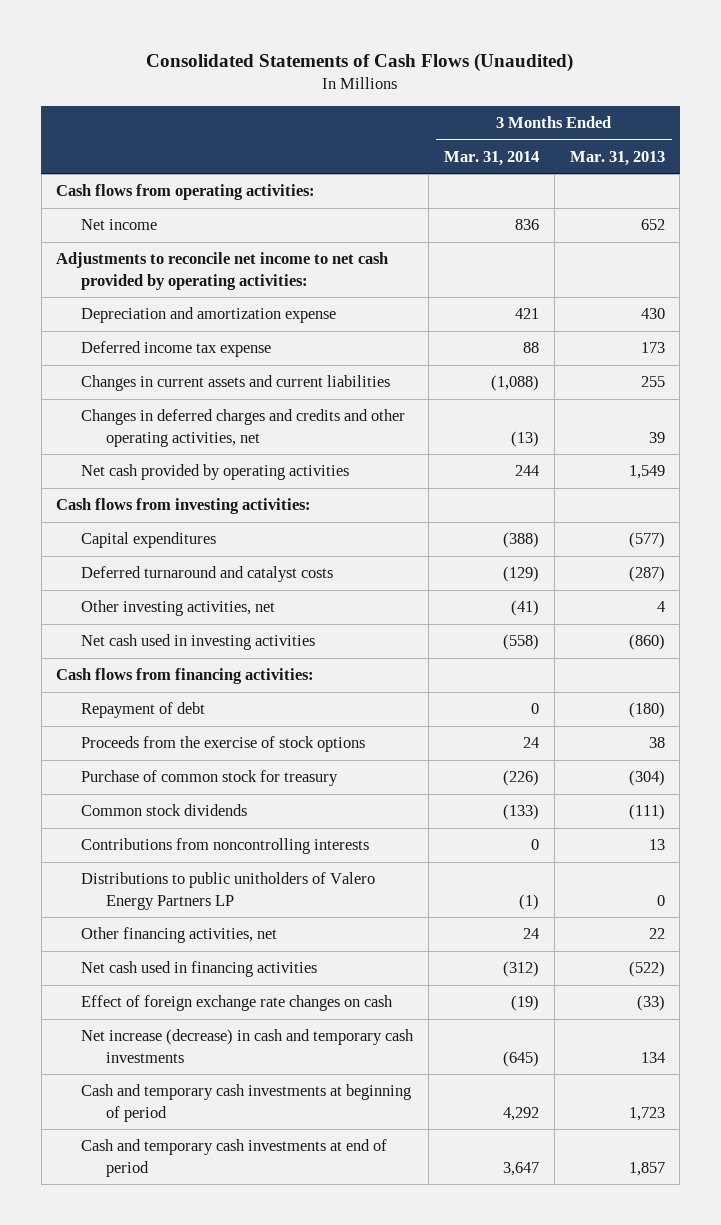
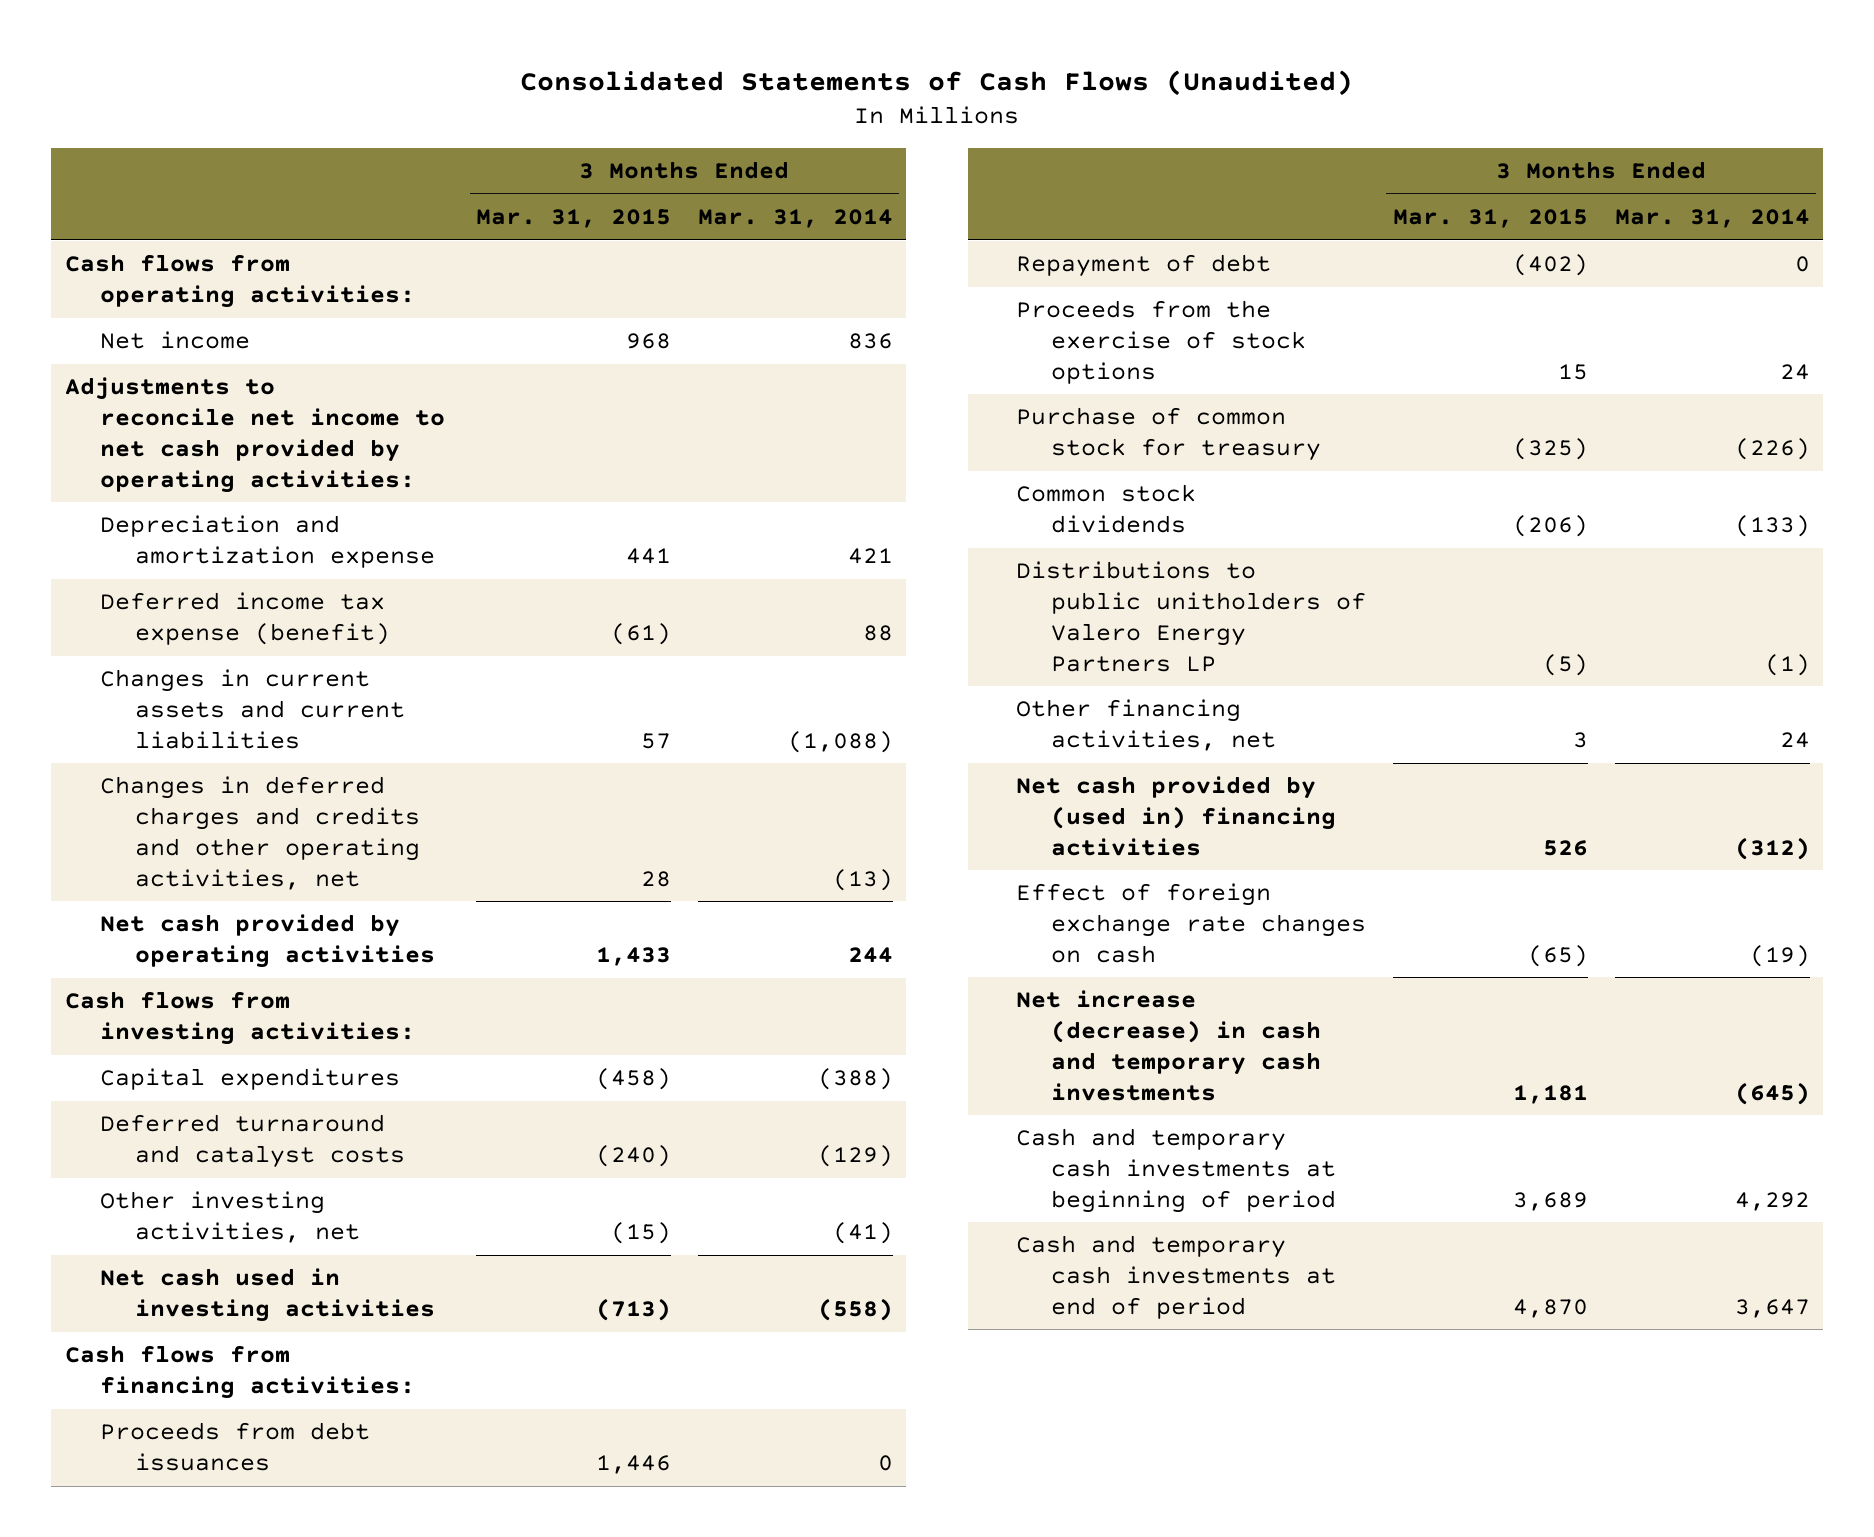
[569,150,665,166] Mar. 31, 2013 -> none
none -> [476,209,672,229] Mar. 31, 2015
[81,341,272,358] Deferred income tax expense -> [99,592,390,646] Deferred income tax expense (benefit)
none -> [99,1422,370,1472] Proceeds from debt issuances
[81,838,370,855] Contributions from noncontrolling interests -> none
[81,961,318,978] Net cash used in financing activities -> [1016,776,1337,856] Net cash provided by (used in) financing activities

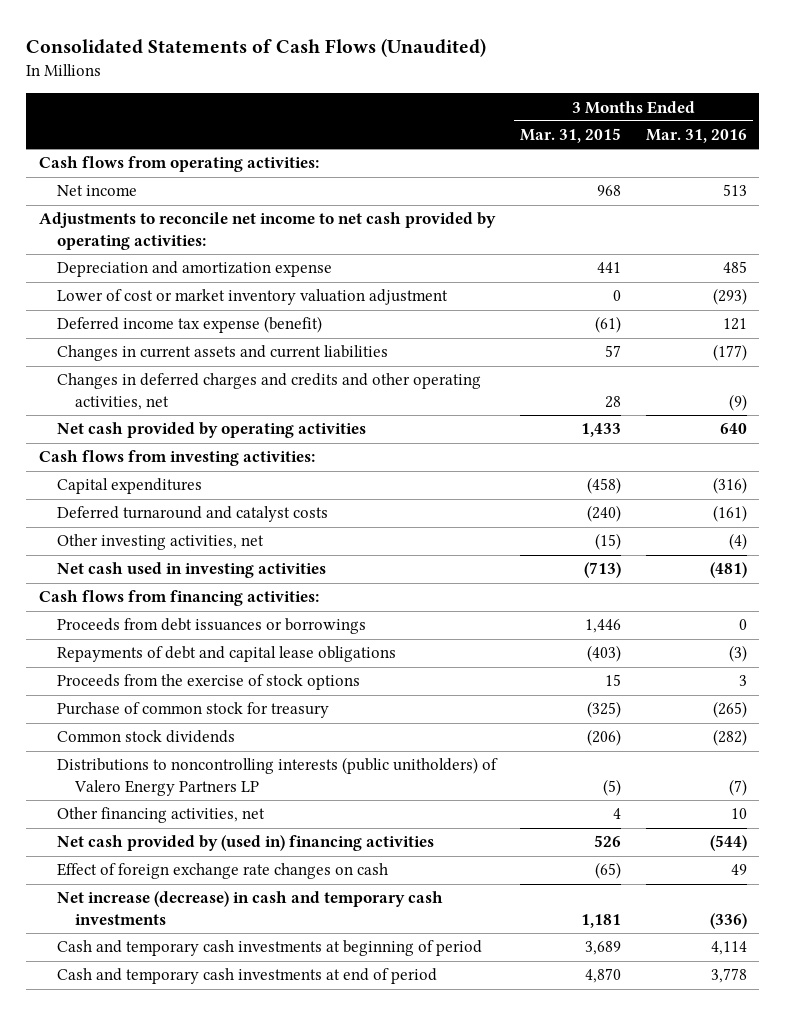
[697,209,893,229] Mar. 31, 2014 -> none
none -> [645,129,747,144] Mar. 31, 2016
none -> [56,289,448,306] Lower of cost or market inventory valuation adjustment
[1016,254,1272,278] Repayment of debt -> none
[99,1422,370,1472] Proceeds from debt issuances -> [56,618,366,635] Proceeds from debt issuances or borrowings
none -> [56,646,396,663] Repayments of debt and capital lease obligations
[1016,561,1367,672] Distributions to public unitholders of Valero Energy Partners LP -> [56,757,498,796] Distributions to noncontrolling interests (public unitholders) of Valero Energy Partners LP
[1572,732,1588,749] 3 -> [613,808,622,820] 4

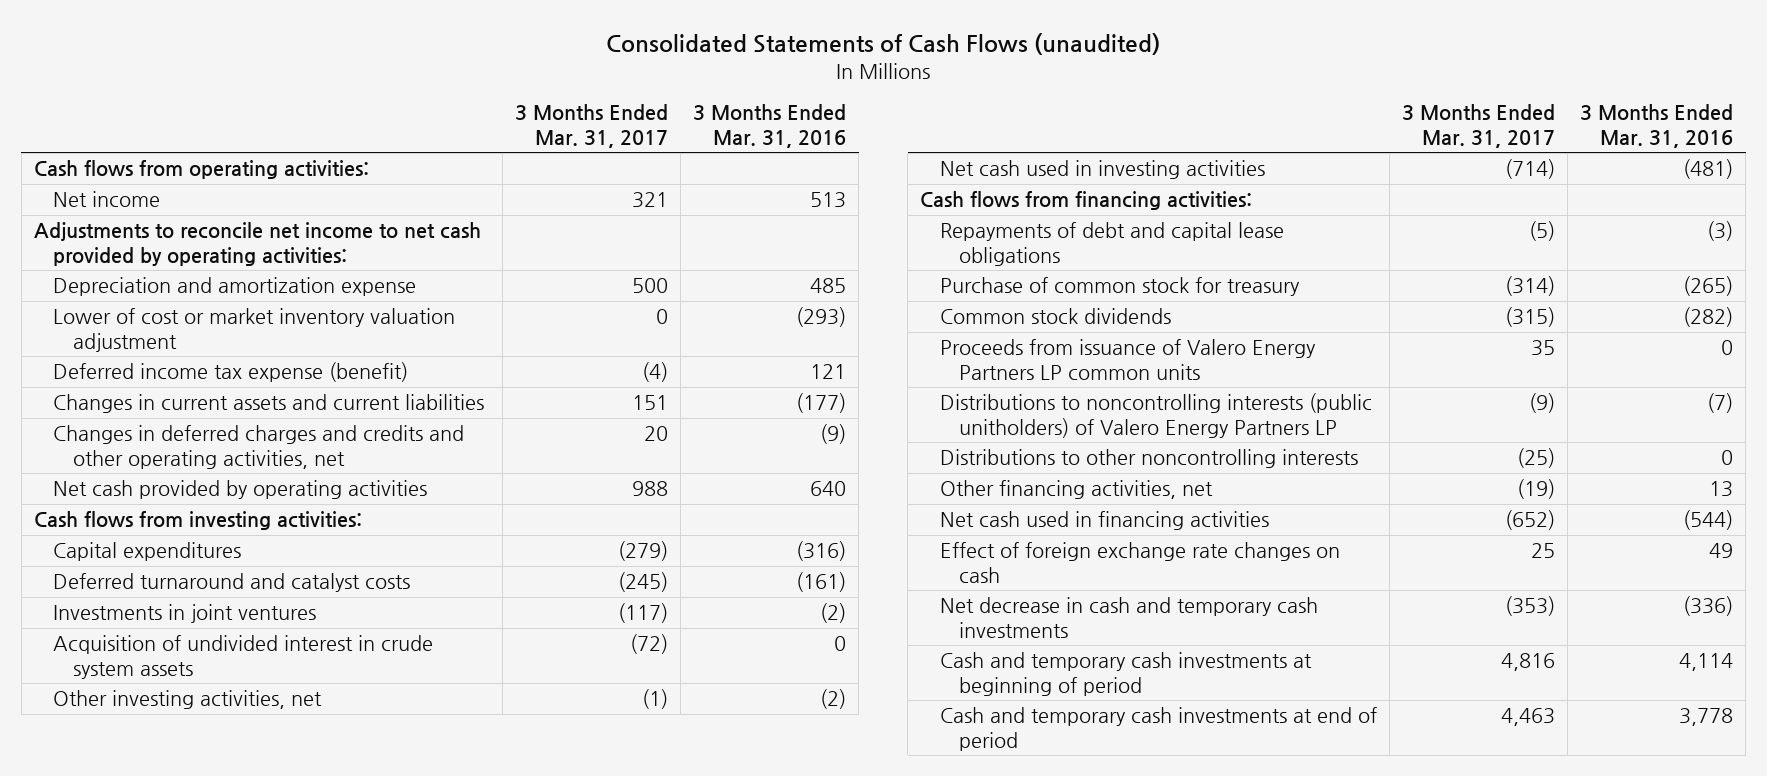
[26,37,487,57] Consolidated Statements of Cash Flows (Unaudited) -> [606,33,1161,56] Consolidated Statements of Cash Flows (unaudited)
[520,128,622,144] Mar. 31, 2015 -> none
none -> [515,104,669,148] 3 Months Ended Mar. 31, 2017
none -> [53,604,317,624] Investments in joint ventures
none -> [53,635,434,679] Acquisition of undivided interest in crude system assets
[728,533,747,551] (4) -> [820,689,847,710] (2)
[56,618,366,635] Proceeds from debt issuances or borrowings -> none
[56,674,360,691] Proceeds from the exercise of stock options -> none
none -> [939,339,1316,380] Proceeds from issuance of Valero Energy Partners LP common units
none -> [939,449,1358,469] Distributions to other noncontrolling interests
[730,808,747,820] 10 -> [1708,481,1733,498] 13
[56,835,434,852] Net cash provided by (used in) financing activities -> [939,511,1269,531] Net cash used in financing activities
[56,891,443,925] Net increase (decrease) in cash and temporary cash investments -> [939,597,1318,638] Net decrease in cash and temporary cash investments

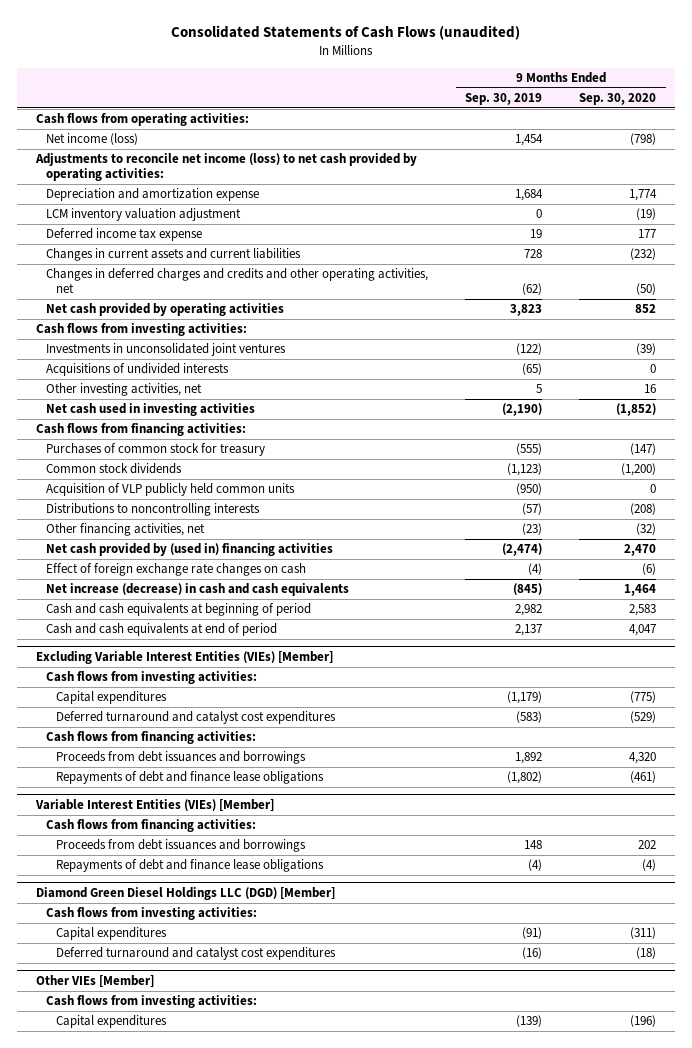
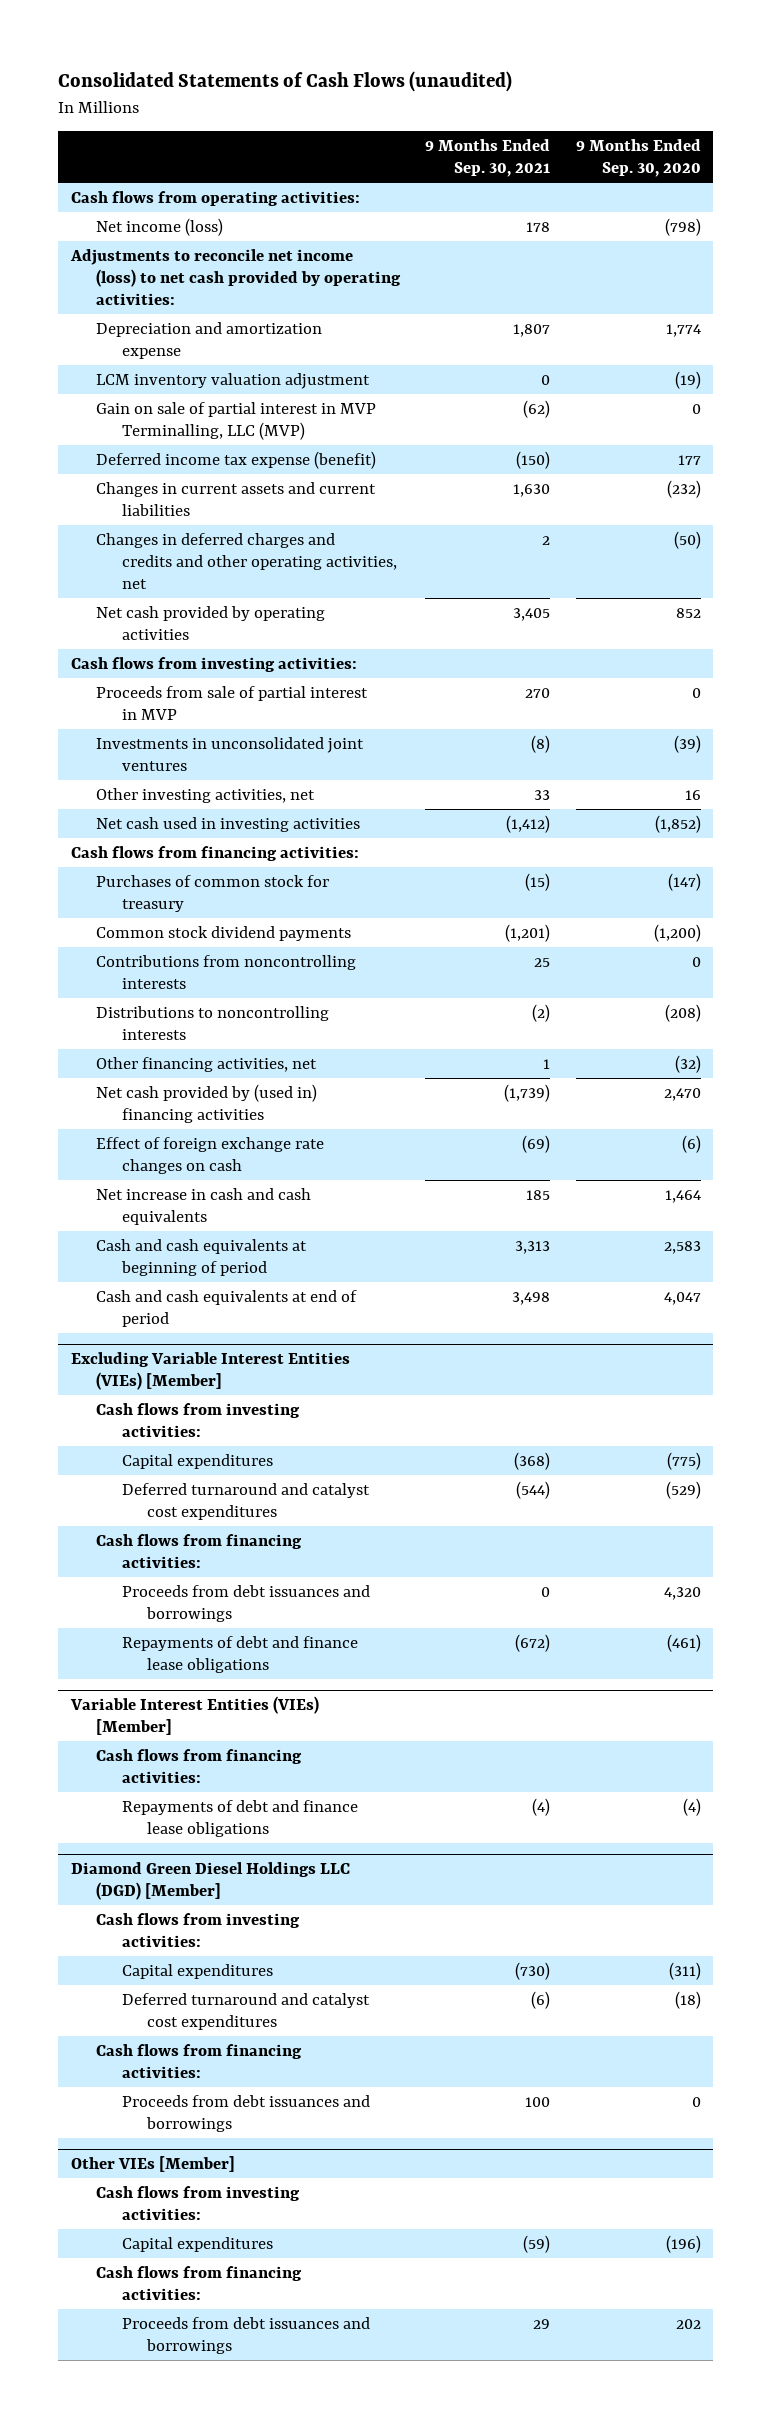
[465,93,543,106] Sep. 30, 2019 -> none
none -> [425,139,551,178] 9 Months Ended Sep. 30, 2021
none -> [96,401,377,441] Gain on sale of partial interest in MVP Terminalling, LLC (MVP)
[45,228,202,242] Deferred income tax expense -> [96,450,377,469] Deferred income tax expense (benefit)
none -> [96,685,369,721] Proceeds from sale of partial interest in MVP
[45,363,229,377] Acquisitions of undivided interests -> none
[45,483,295,497] Acquisition of VLP publicly held common units -> none
[45,463,182,475] Common stock dividends -> [96,925,352,941] Common stock dividend payments
none -> [96,954,357,990] Contributions from noncontrolling interests
[45,583,349,597] Net increase (decrease) in cash and cash equivalents -> [96,1187,312,1226] Net increase in cash and cash equivalents
[55,839,306,853] Proceeds from debt issuances and borrowings -> none
none -> [96,2043,303,2079] Cash flows from financing activities:
none -> [121,2094,370,2133] Proceeds from debt issuances and borrowings
none -> [96,2265,303,2301] Cash flows from financing activities:
none -> [121,2316,370,2355] Proceeds from debt issuances and borrowings

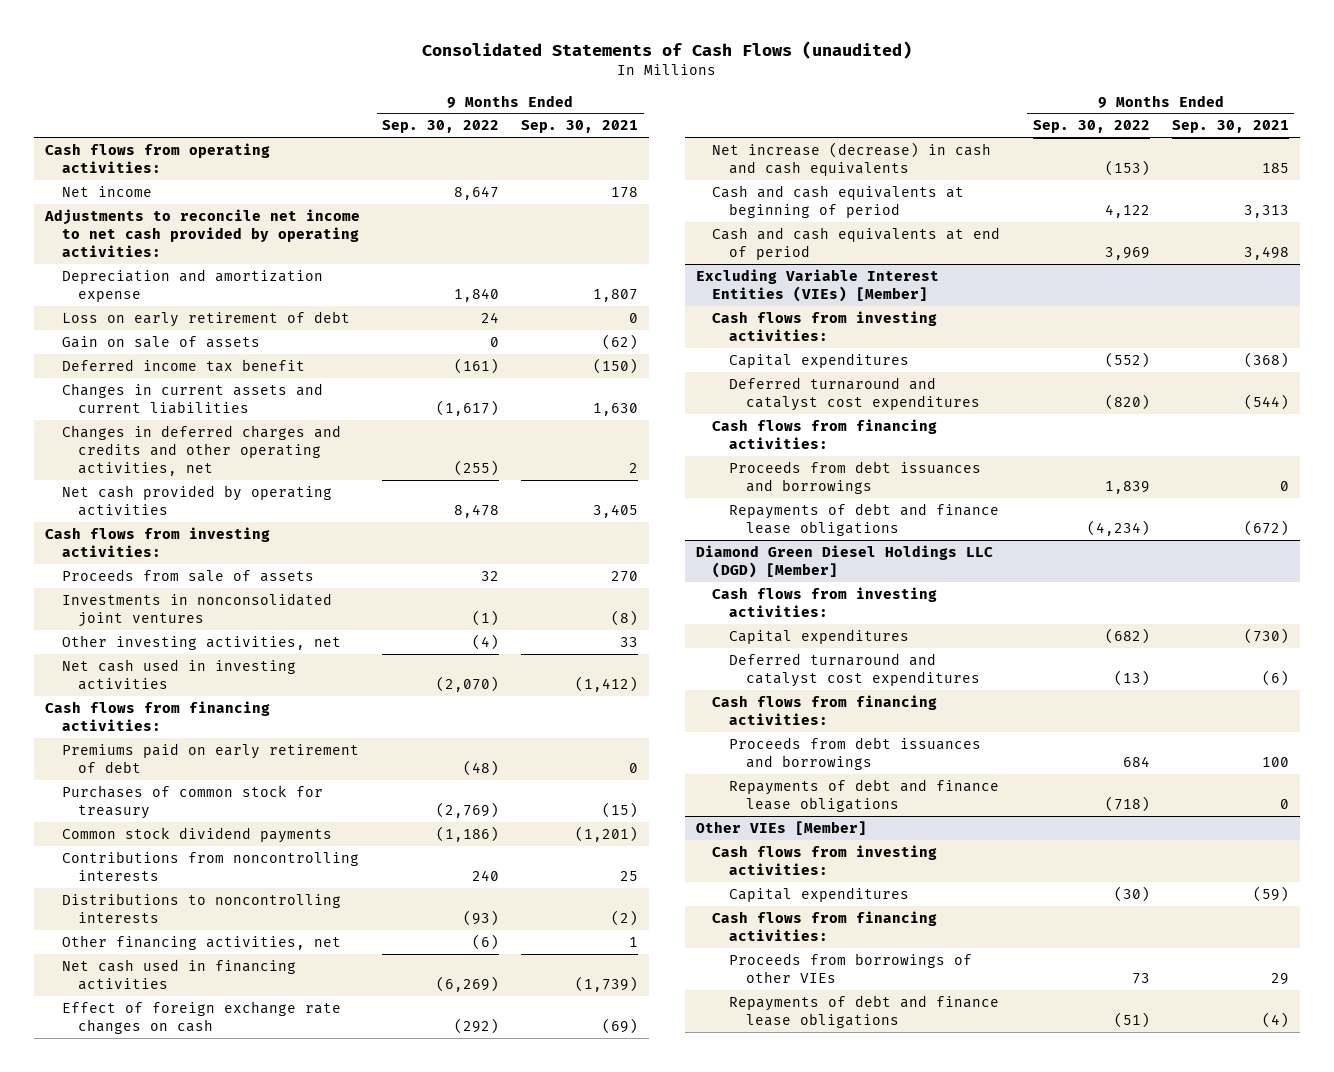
[575,139,701,178] 9 Months Ended Sep. 30, 2020 -> none
none -> [382,120,500,134] Sep. 30, 2022
[96,217,224,236] Net income (loss) -> [61,185,152,197] Net income
[69,248,402,306] Adjustments to reconcile net income (loss) to net cash provided by operating activities: -> [44,208,361,258] Adjustments to reconcile net income to net cash provided by operating activities:
[96,372,371,389] LCM inventory valuation adjustment -> none
[96,401,377,441] Gain on sale of partial interest in MVP Terminalling, LLC (MVP) -> none
none -> [61,310,350,327] Loss on early retirement of debt
none -> [61,335,260,348] Gain on sale of assets
[96,450,377,469] Deferred income tax expense (benefit) -> [61,358,305,372] Deferred income tax benefit
[96,685,369,721] Proceeds from sale of partial interest in MVP -> none
none -> [61,568,314,582] Proceeds from sale of assets
[96,736,365,772] Investments in unconsolidated joint ventures -> [61,592,332,628] Investments in nonconsolidated joint ventures
none -> [61,742,359,774] Premiums paid on early retirement of debt
[96,1083,318,1124] Net cash provided by (used in) financing activities -> [61,958,296,991] Net cash used in financing activities
[96,1187,312,1226] Net increase in cash and cash equivalents -> [712,141,992,177] Net increase (decrease) in cash and cash equivalents
[69,1695,319,1736] Variable Interest Entities (VIEs) [Member] -> none
[96,1748,303,1784] Cash flows from financing activities: -> none
[121,1799,358,1838] Repayments of debt and finance lease obligations -> none
none -> [728,778,999,813] Repayments of debt and finance lease obligations
[121,2316,370,2355] Proceeds from debt issuances and borrowings -> [728,952,972,984] Proceeds from borrowings of other VIEs
none -> [728,994,999,1029] Repayments of debt and finance lease obligations

